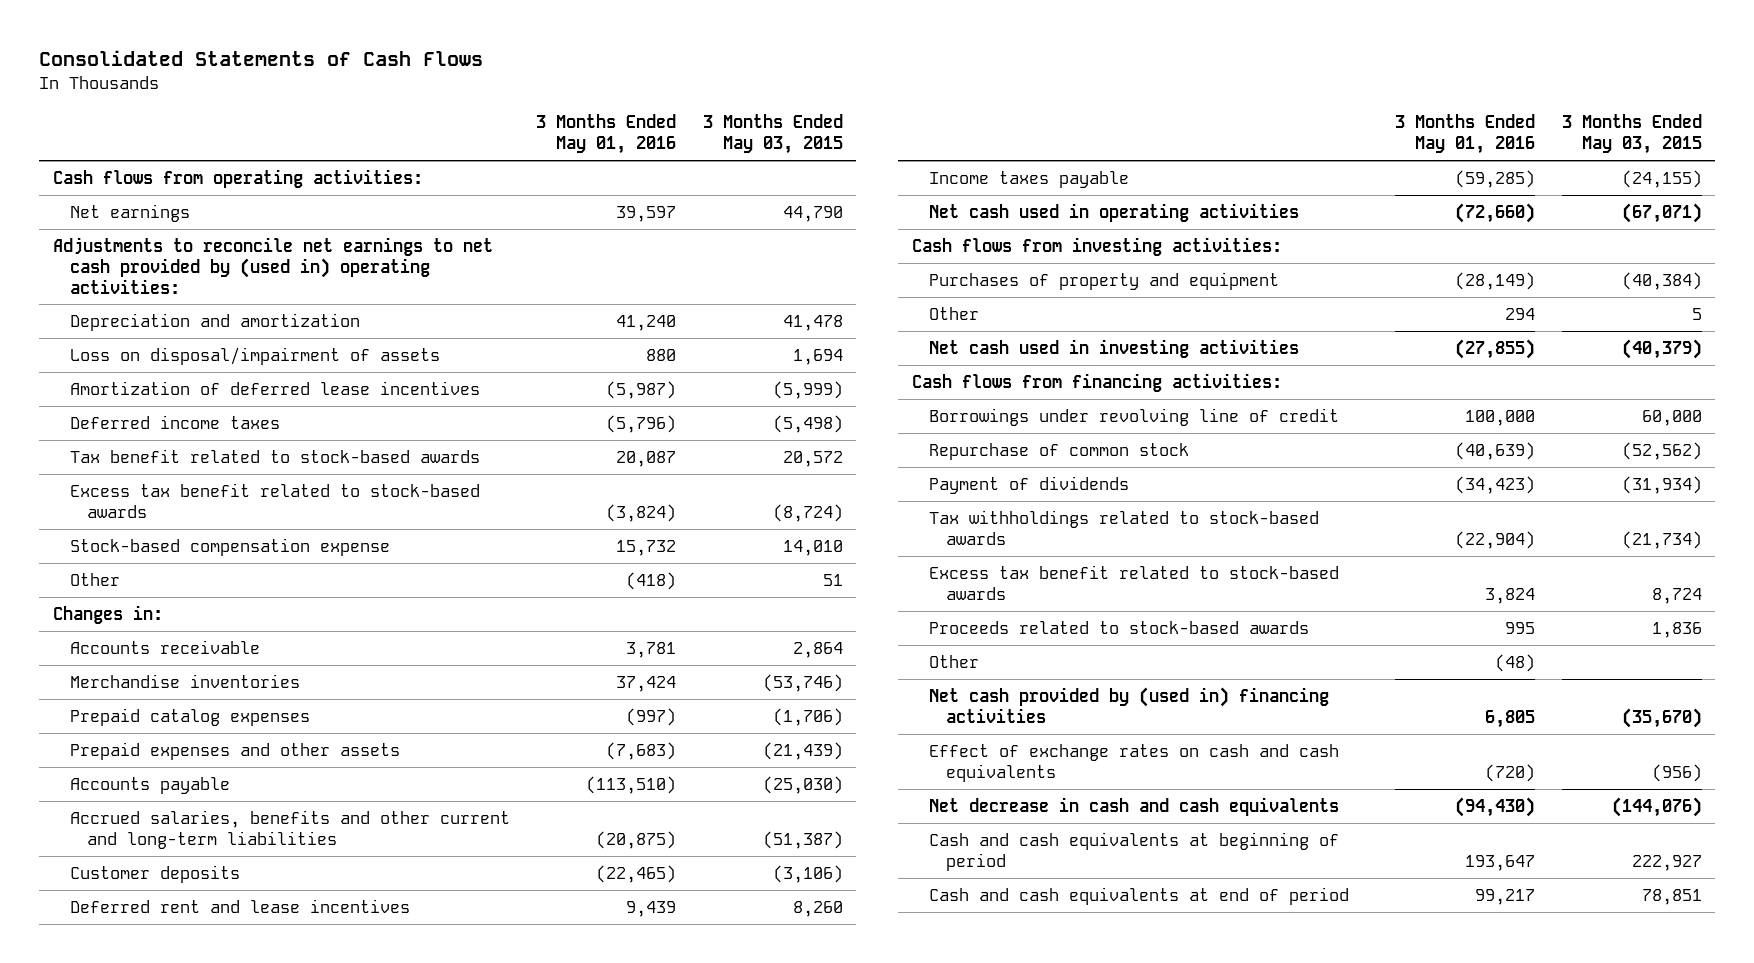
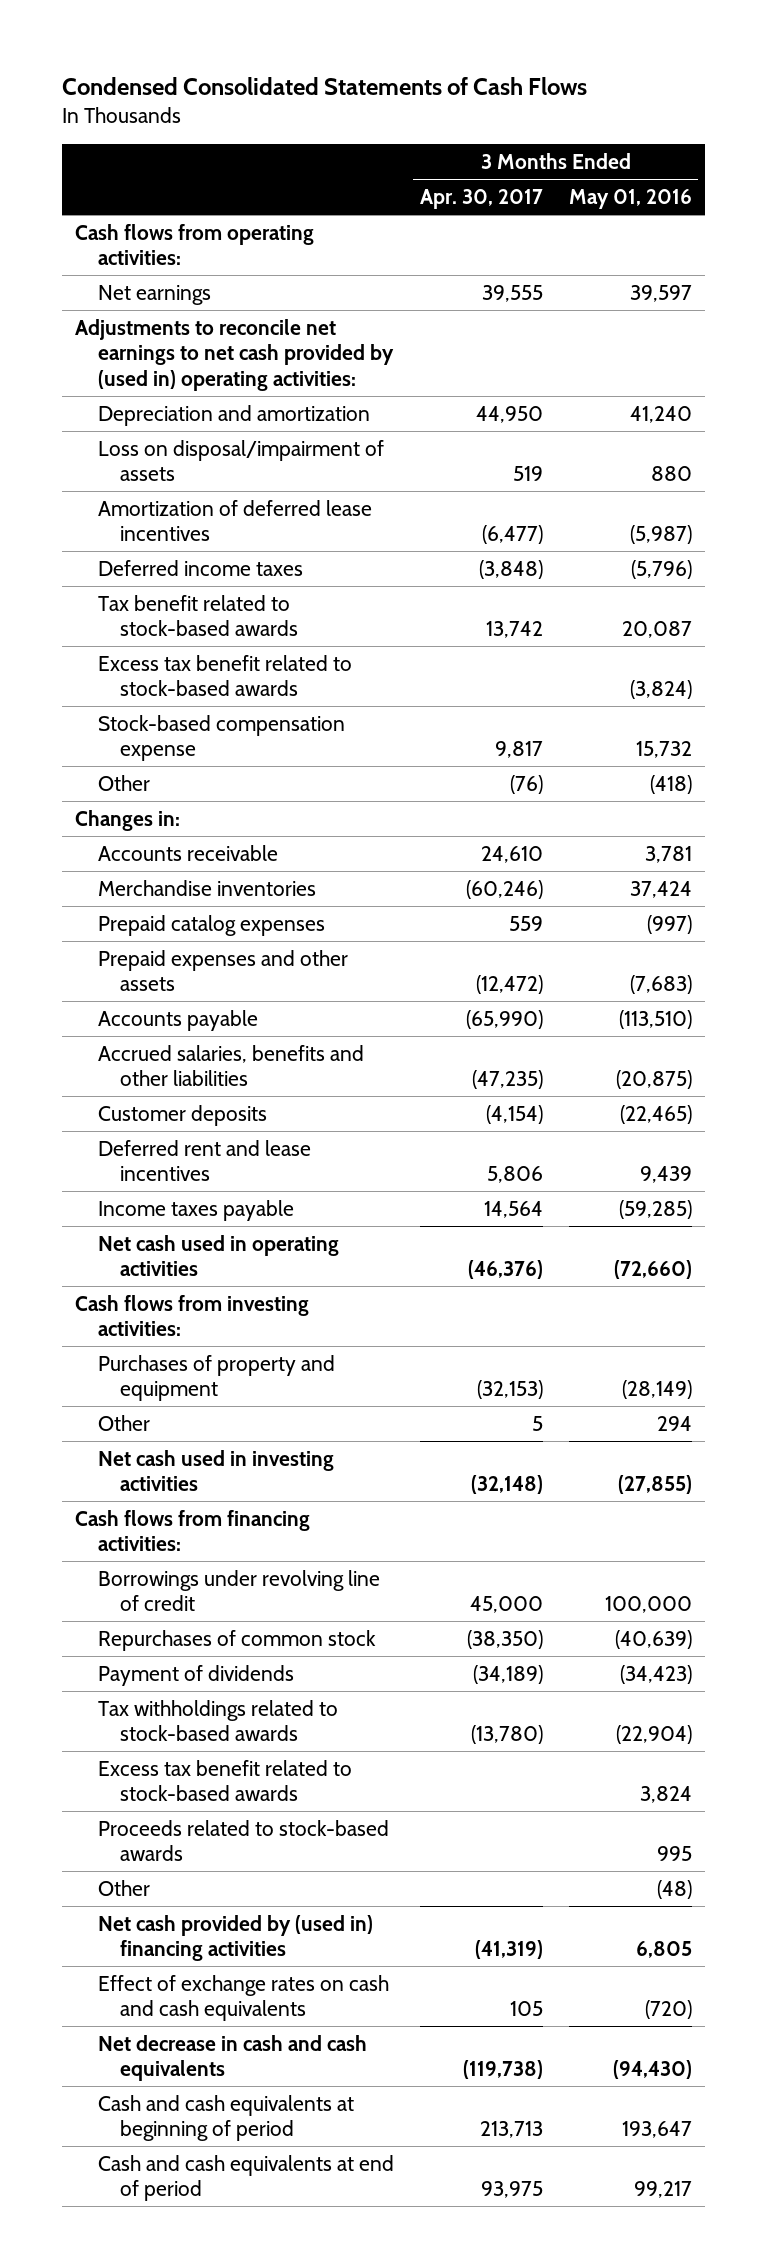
[39,49,484,66] Consolidated Statements of Cash Flows -> [62,76,588,95] Condensed Consolidated Statements of Cash Flows
[702,114,843,155] 3 Months Ended May 03, 2015 -> none
none -> [419,188,543,209] Apr. 30, 2017
[69,809,510,849] Accrued salaries, benefits and other current and long-term liabilities -> [97,1044,364,1087] Accrued salaries, benefits and other liabilities
[929,442,1190,460] Repurchase of common stock -> [97,1629,376,1651] Repurchases of common stock

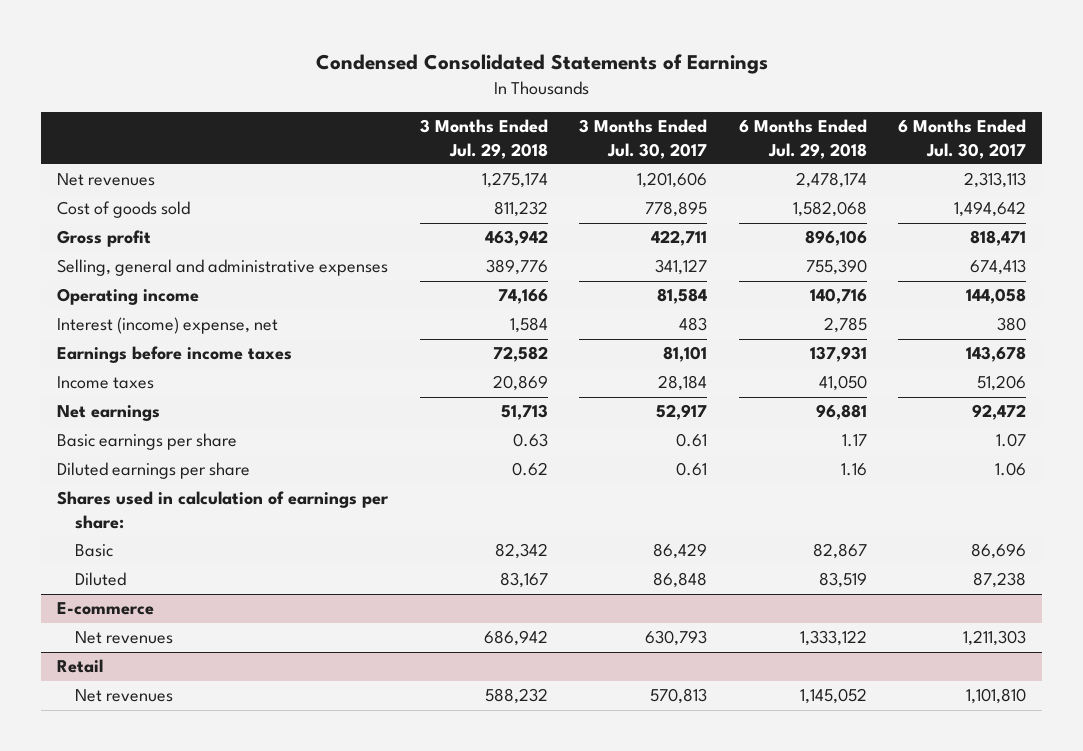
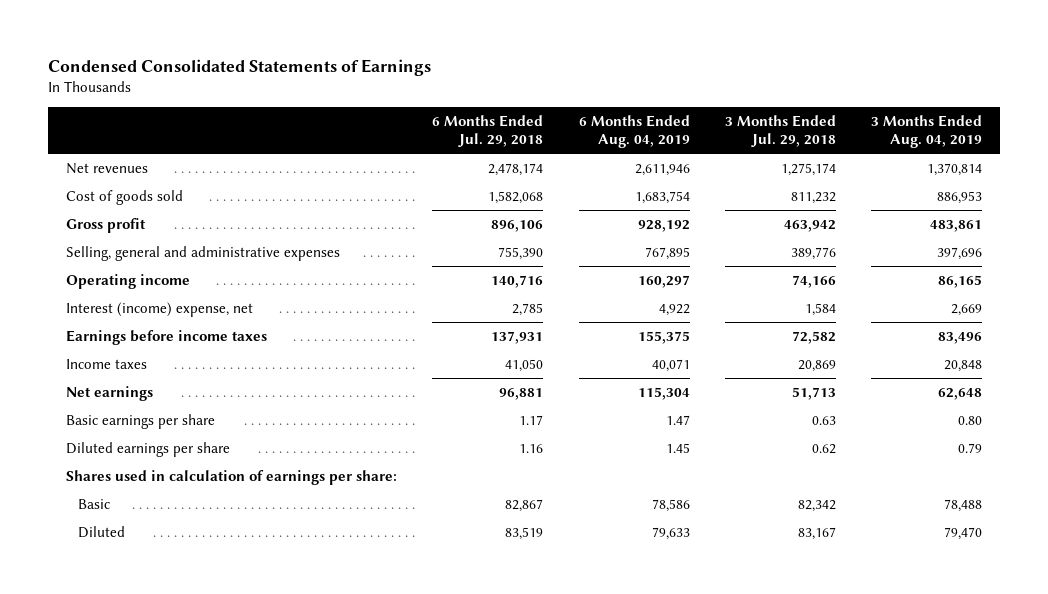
[579,119,708,159] 3 Months Ended Jul. 30, 2017 -> none
[898,119,1027,159] 6 Months Ended Jul. 30, 2017 -> none
none -> [578,114,690,149] 6 Months Ended Aug. 04, 2019
none -> [871,114,983,149] 3 Months Ended Aug. 04, 2019
[56,602,154,616] E-commerce -> none
[74,631,173,645] Net revenues -> none
[56,659,103,674] Retail -> none
[74,689,173,703] Net revenues -> none

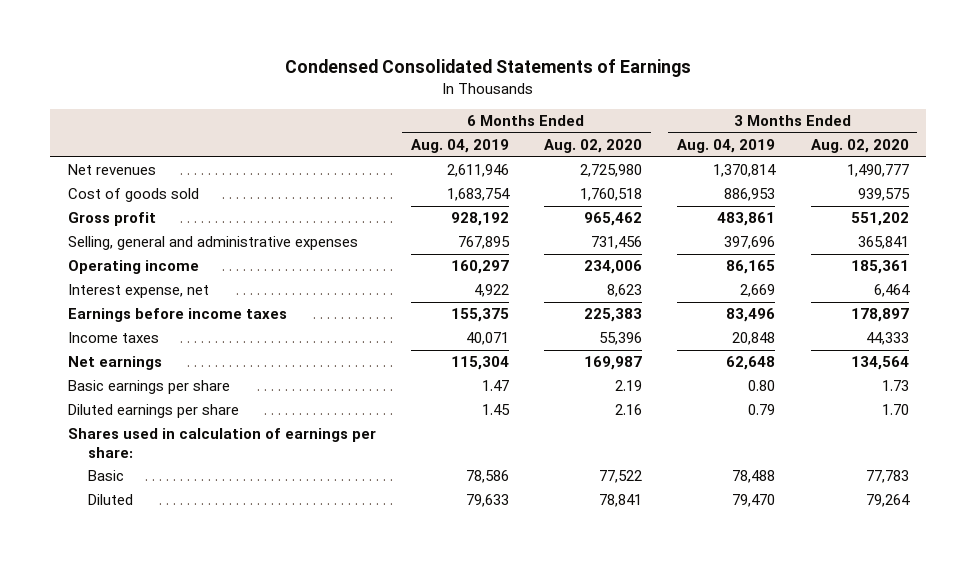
[432,114,544,148] 6 Months Ended Jul. 29, 2018 -> none
[725,114,837,148] 3 Months Ended Jul. 29, 2018 -> none
none -> [544,139,643,154] Aug. 02, 2020
none -> [810,139,909,154] Aug. 02, 2020
[65,301,253,317] Interest (income) expense, net -> [67,284,209,299] Interest expense, net

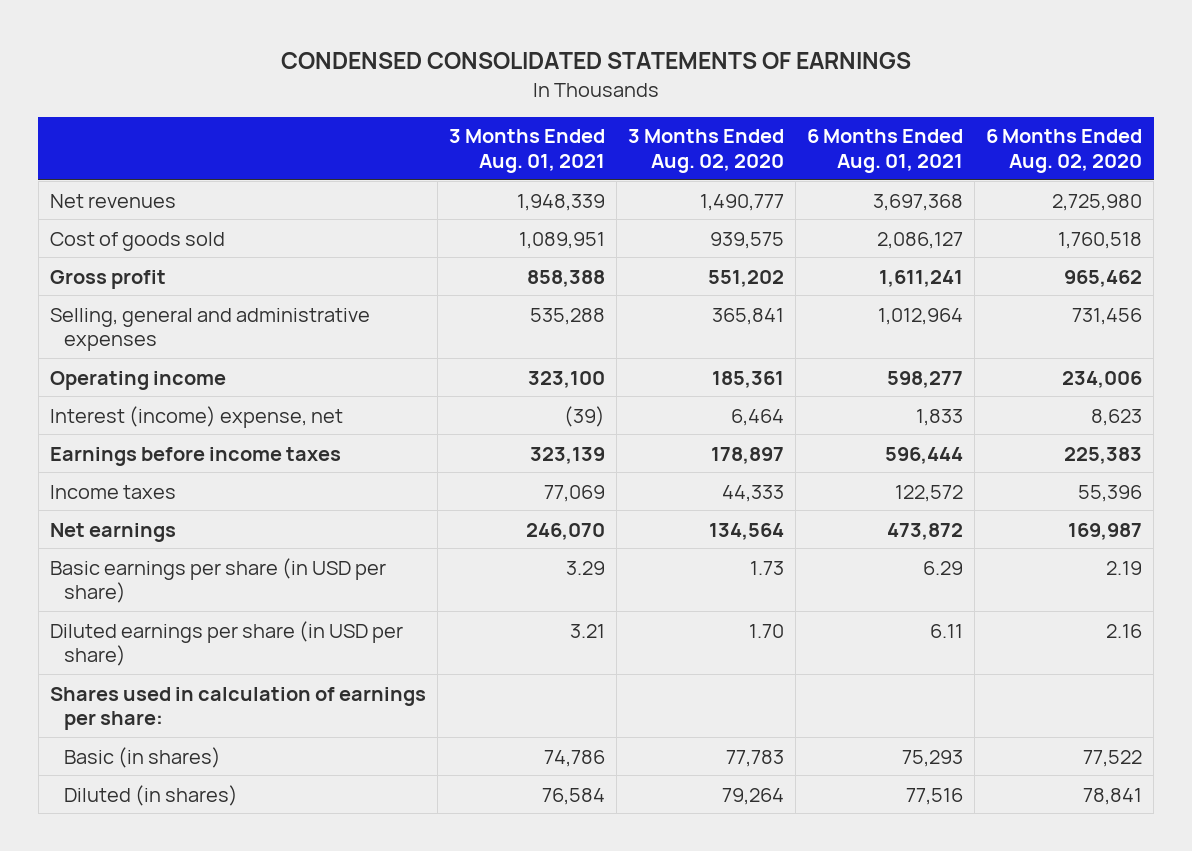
[285,59,692,78] Condensed Consolidated Statements of Earnings -> [280,52,911,70] CONDENSED CONSOLIDATED STATEMENTS OF EARNINGS
[410,139,509,154] Aug. 04, 2019 -> none
[677,139,776,154] Aug. 04, 2019 -> none
none -> [448,129,605,173] 3 Months Ended Aug. 01, 2021
none -> [806,129,963,173] 6 Months Ended Aug. 01, 2021
[67,284,209,299] Interest expense, net -> [49,405,343,428] Interest (income) expense, net
[67,380,230,395] Basic earnings per share -> [49,557,386,604] Basic earnings per share (in USD per share)
[67,404,239,419] Diluted earnings per share -> [49,620,403,667] Diluted earnings per share (in USD per share)
[87,470,124,482] Basic -> [64,746,222,768] Basic (in shares)
[87,494,133,506] Diluted -> [64,784,239,806] Diluted (in shares)

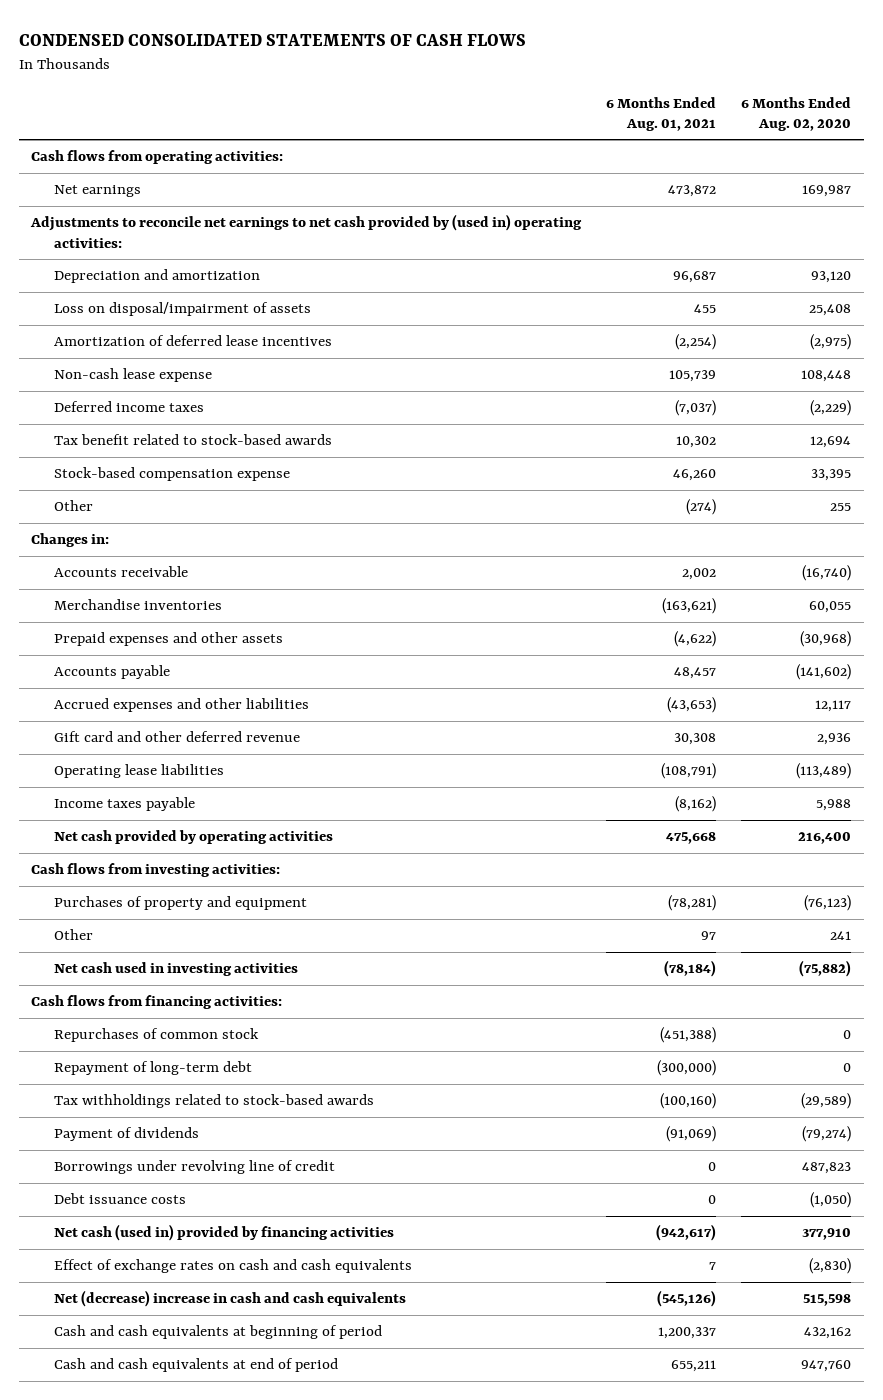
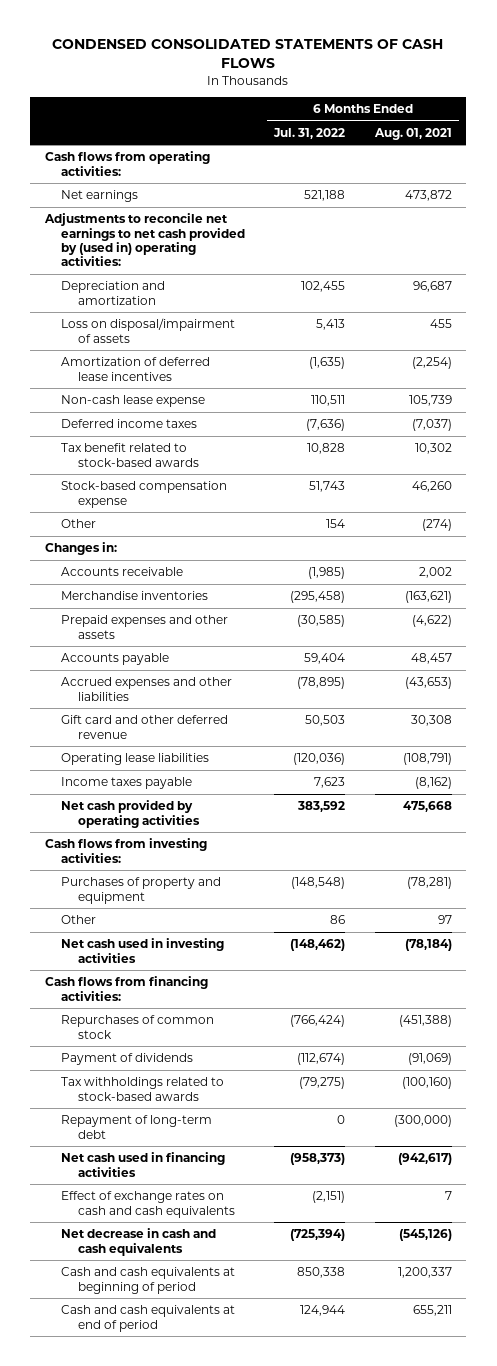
[741,96,852,131] 6 Months Ended Aug. 02, 2020 -> none
none -> [273,127,346,139] Jul. 31, 2022
[53,1160,335,1175] Borrowings under revolving line of credit -> none
[53,1193,186,1205] Debt issuance costs -> none
[53,1094,374,1109] Tax withholdings related to stock-based awards -> [61,1077,225,1101] Tax withholdings related to stock-based awards
[53,1061,252,1076] Repayment of long-term debt -> [61,1115,213,1139] Repayment of long-term debt
[53,1224,394,1242] Net cash (used in) provided by financing activities -> [61,1152,226,1177] Net cash used in financing activities
[53,1290,406,1308] Net (decrease) increase in cash and cash equivalents -> [61,1228,217,1256] Net decrease in cash and cash equivalents

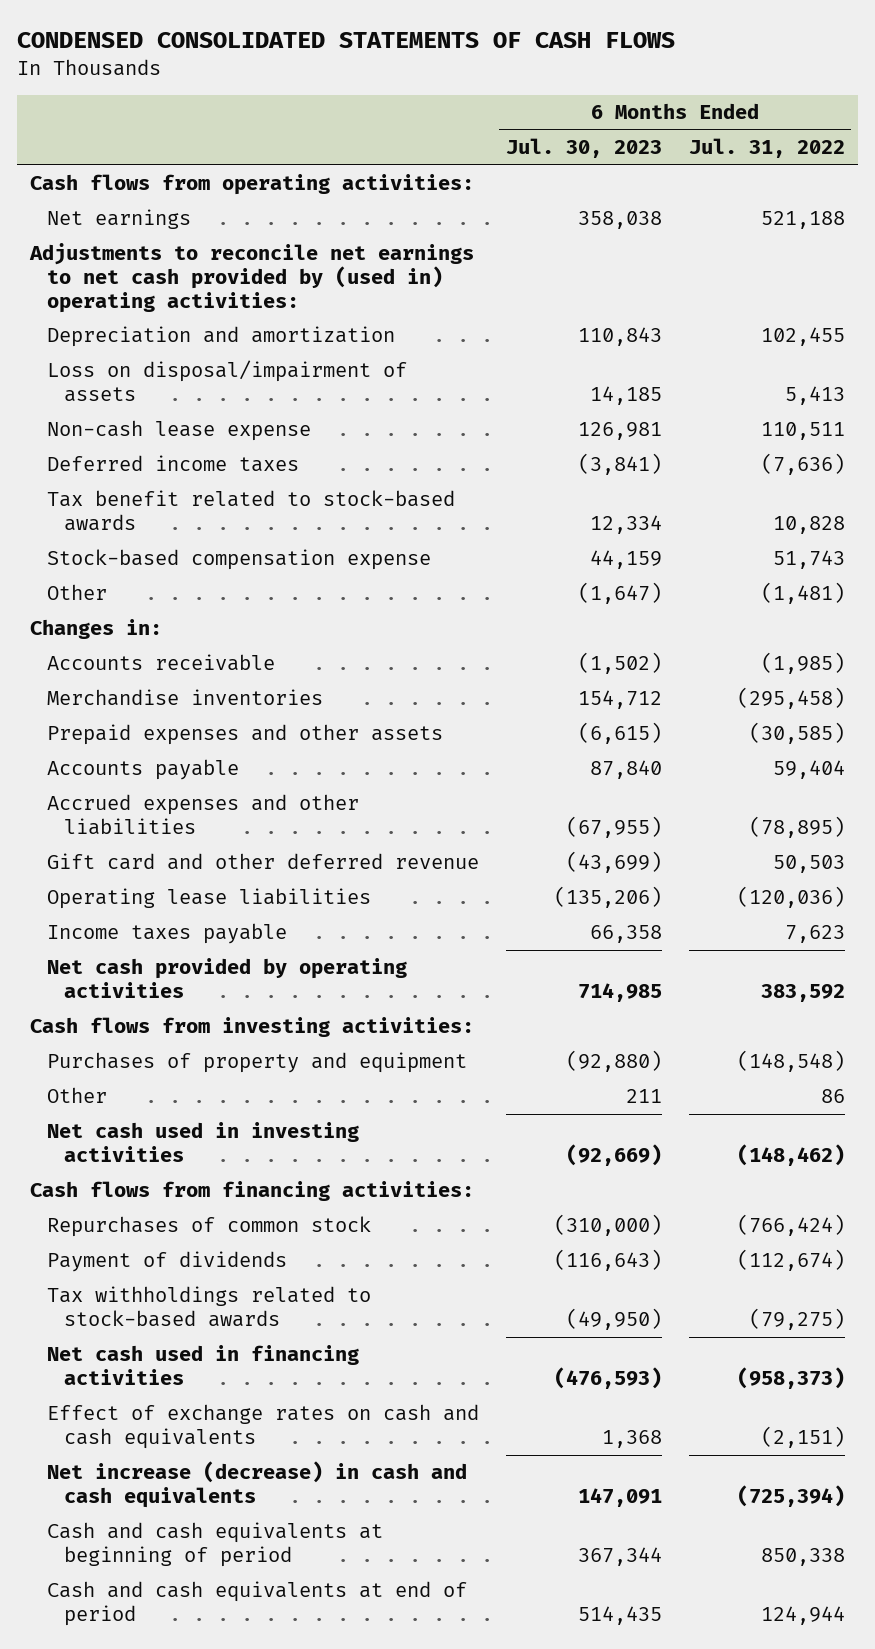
[373,127,452,140] Aug. 01, 2021 -> none
none -> [505,138,662,159] Jul. 30, 2023
[61,357,211,381] Amortization of deferred lease incentives -> none
[326,519,346,529] 154 -> [760,582,845,605] (1,481)
[61,1115,213,1139] Repayment of long-term debt -> none
[61,1228,217,1256] Net decrease in cash and cash equivalents -> [47,1461,468,1509] Net increase (decrease) in cash and cash equivalents

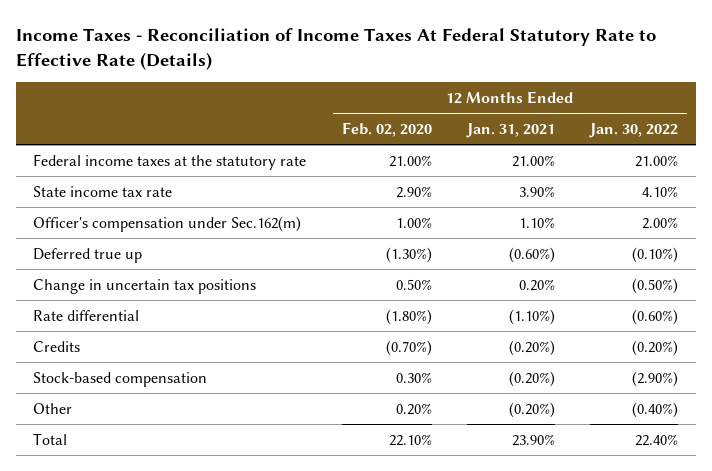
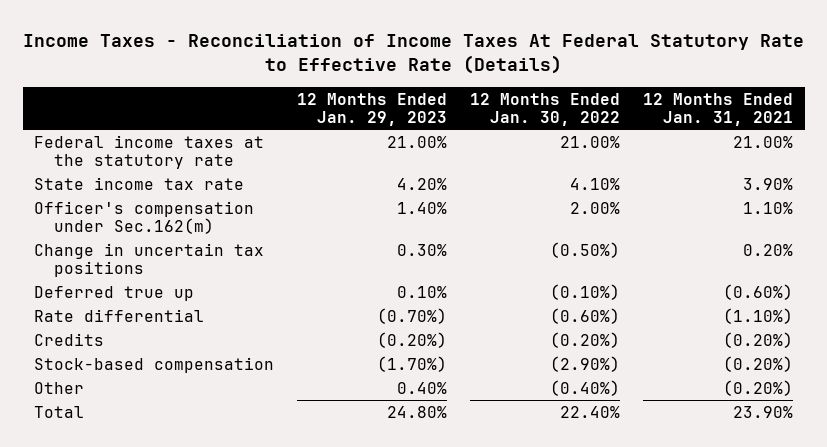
[341,121,432,137] Feb. 02, 2020 -> none
none -> [297,92,448,126] 12 Months Ended Jan. 29, 2023
[33,247,143,263] Deferred true up -> [34,285,195,301] Deferred true up

